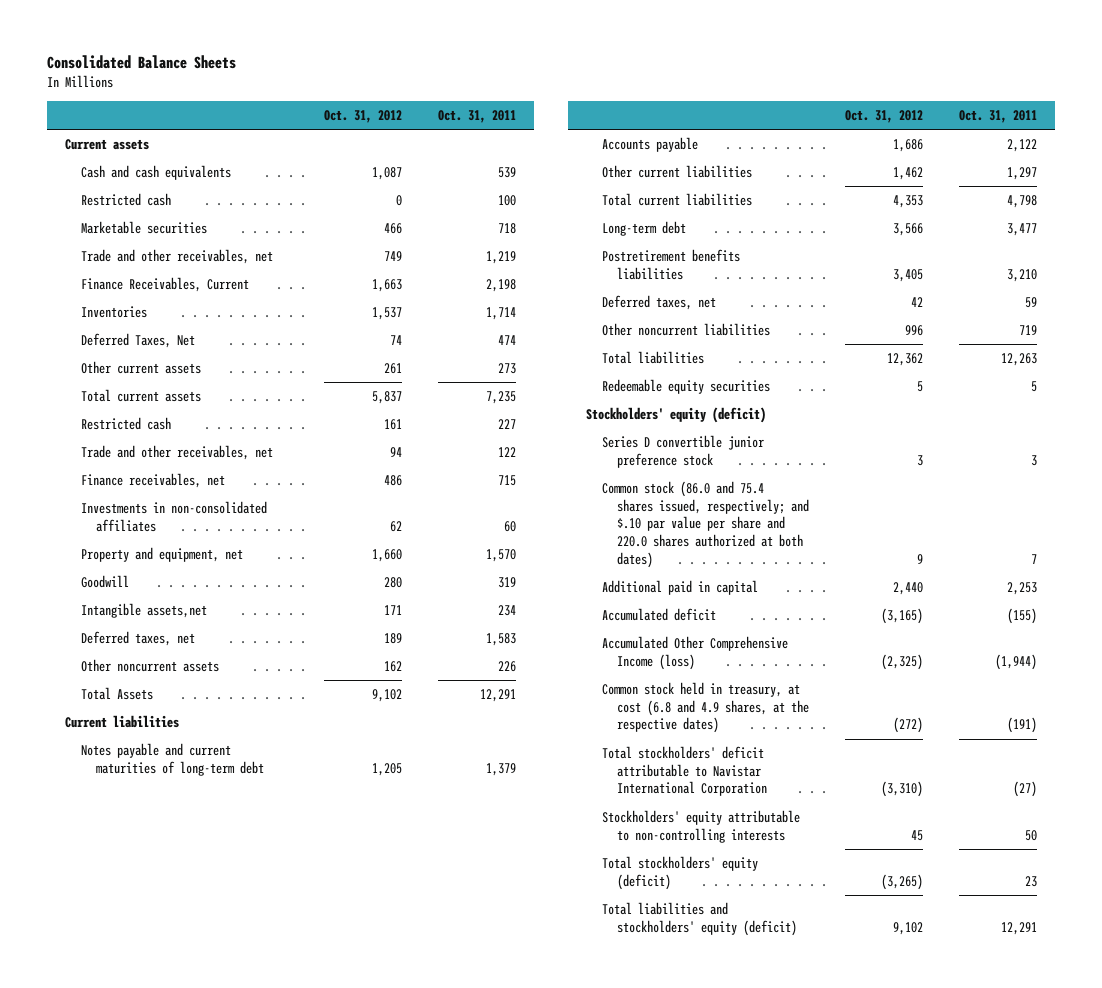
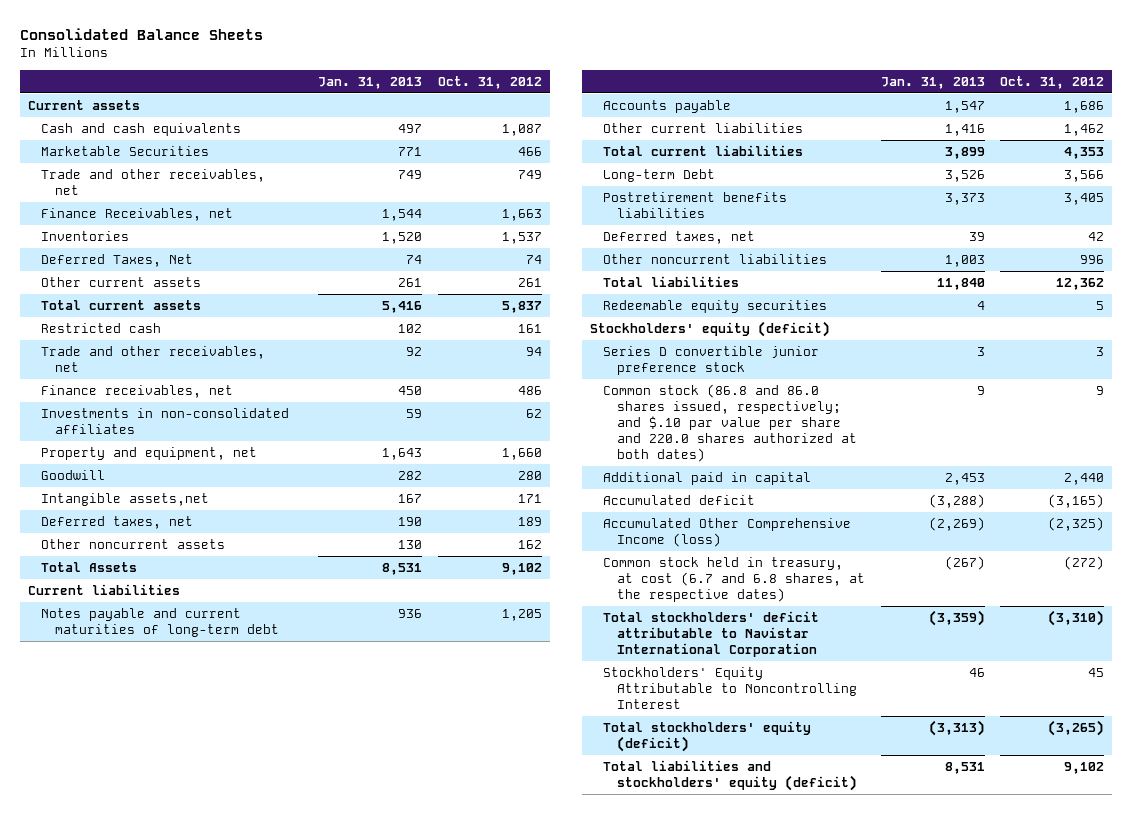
[437,109,516,123] Oct. 31, 2011 -> none
none -> [318,76,423,89] Jan. 31, 2013
[80,192,171,206] Restricted cash -> none
[80,220,207,234] Marketable securities -> [41,145,210,156] Marketable Securities
[80,276,249,292] Finance Receivables, Current -> [41,207,234,221] Finance Receivables, net
[601,220,686,236] Long-term debt -> [603,168,716,182] Long-term Debt
[601,480,810,568] Common stock (86.0 and 75.4 shares issued, respectively; and $.10 par value per share and 220.0 shares authorized at both dates) -> [603,383,857,462] Common stock (86.8 and 86.0 shares issued, respectively; and $.10 par value per share and 220.0 shares authorized at both dates)
[601,681,810,734] Common stock held in treasury, at cost (6.8 and 4.9 shares, at the respective dates) -> [603,556,865,602] Common stock held in treasury, at cost (6.7 and 6.8 shares, at the respective dates)
[601,809,800,843] Stockholders' equity attributable to non-controlling interests -> [603,666,857,709] Stockholders' Equity Attributable to Noncontrolling Interest

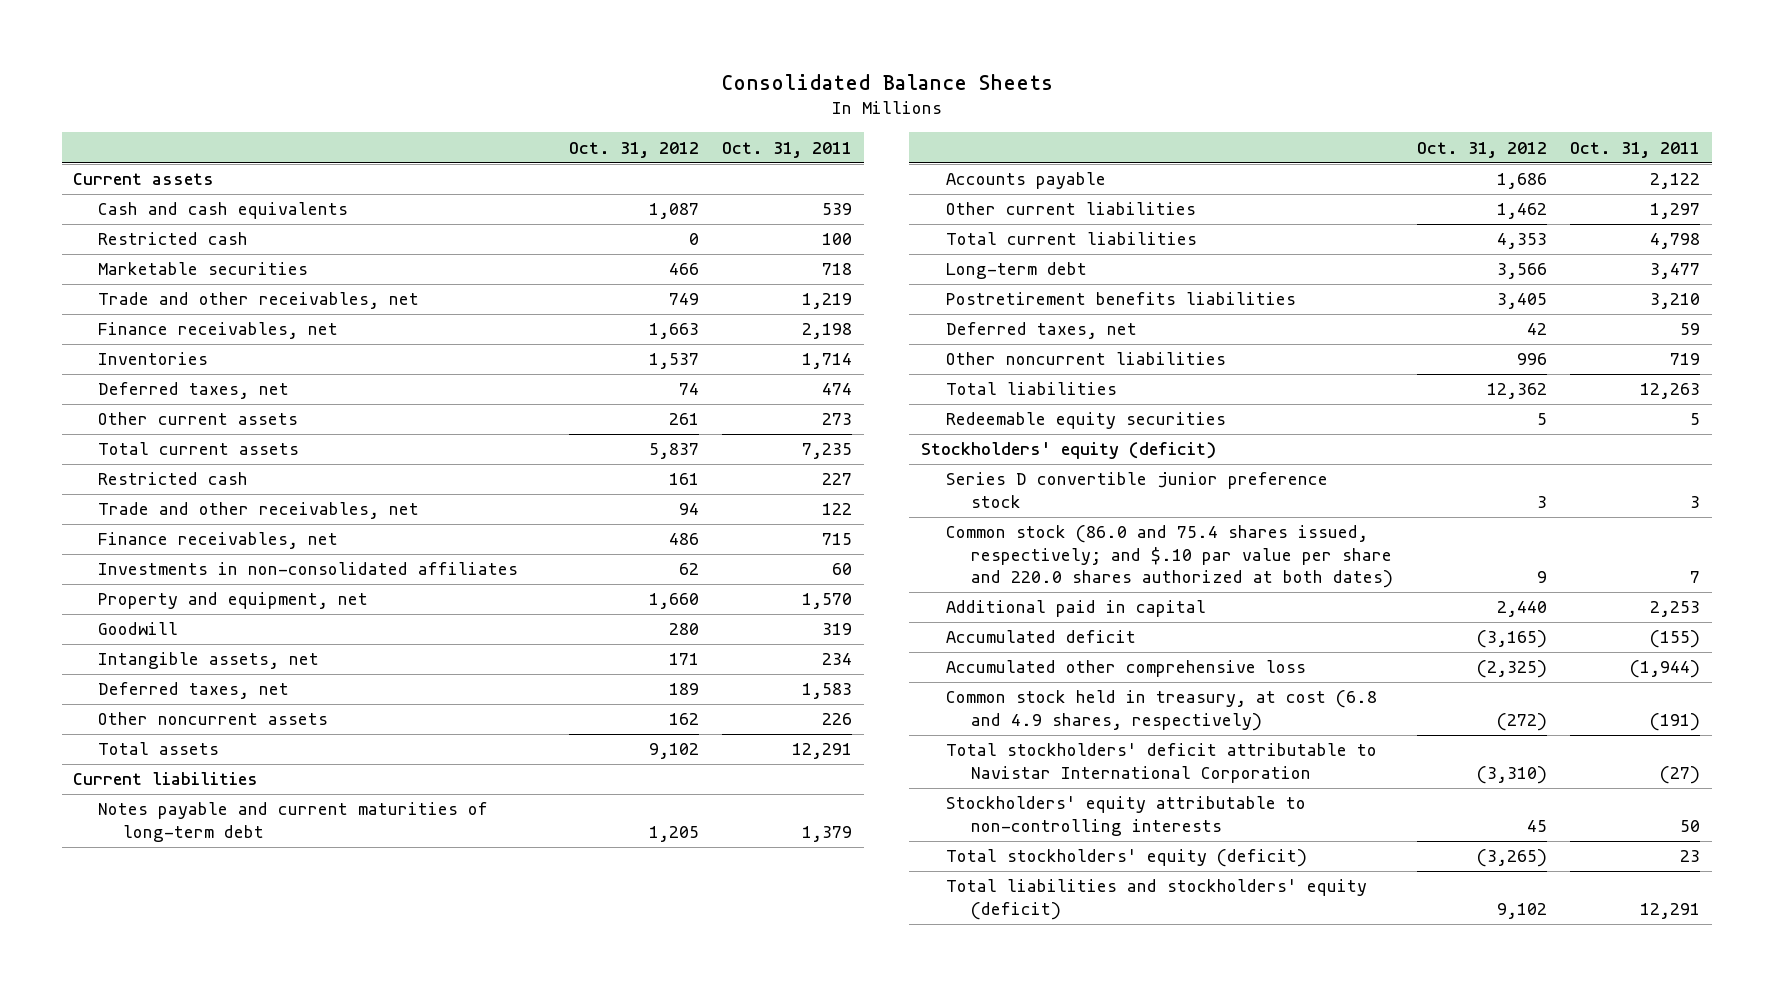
[318,76,423,89] Jan. 31, 2013 -> none
none -> [722,141,853,158] Oct. 31, 2011
none -> [98,232,249,246] Restricted cash
[41,145,210,156] Marketable Securities -> [98,262,309,276] Marketable securities
[41,207,234,221] Finance Receivables, net -> [98,322,339,340] Finance receivables, net
[41,253,194,267] Deferred Taxes, Net -> [98,382,290,400] Deferred taxes, net
[41,492,210,506] Intangible assets,net -> [98,652,320,670] Intangible assets, net
[41,561,138,572] Total Assets -> [98,742,220,756] Total assets
[603,168,716,182] Long-term Debt -> [946,262,1088,280] Long-term debt
[603,383,857,462] Common stock (86.8 and 86.0 shares issued, respectively; and $.10 par value per share and 220.0 shares authorized at both dates) -> [946,525,1394,589] Common stock (86.0 and 75.4 shares issued, respectively; and $.10 par value per share and 220.0 shares authorized at both dates)
[603,517,852,547] Accumulated Other Comprehensive Income (loss) -> [946,660,1307,678] Accumulated other comprehensive loss
[603,556,865,602] Common stock held in treasury, at cost (6.7 and 6.8 shares, at the respective dates) -> [946,690,1378,731] Common stock held in treasury, at cost (6.8 and 4.9 shares, respectively)
[603,666,857,709] Stockholders' Equity Attributable to Noncontrolling Interest -> [946,796,1307,836] Stockholders' equity attributable to non-controlling interests

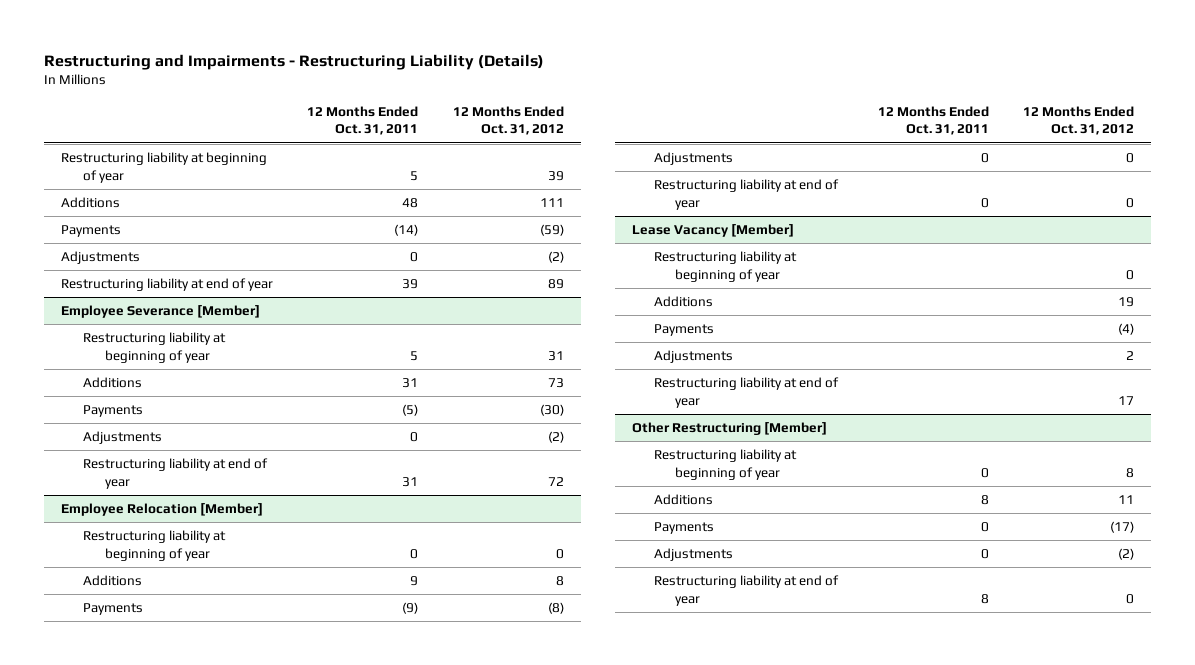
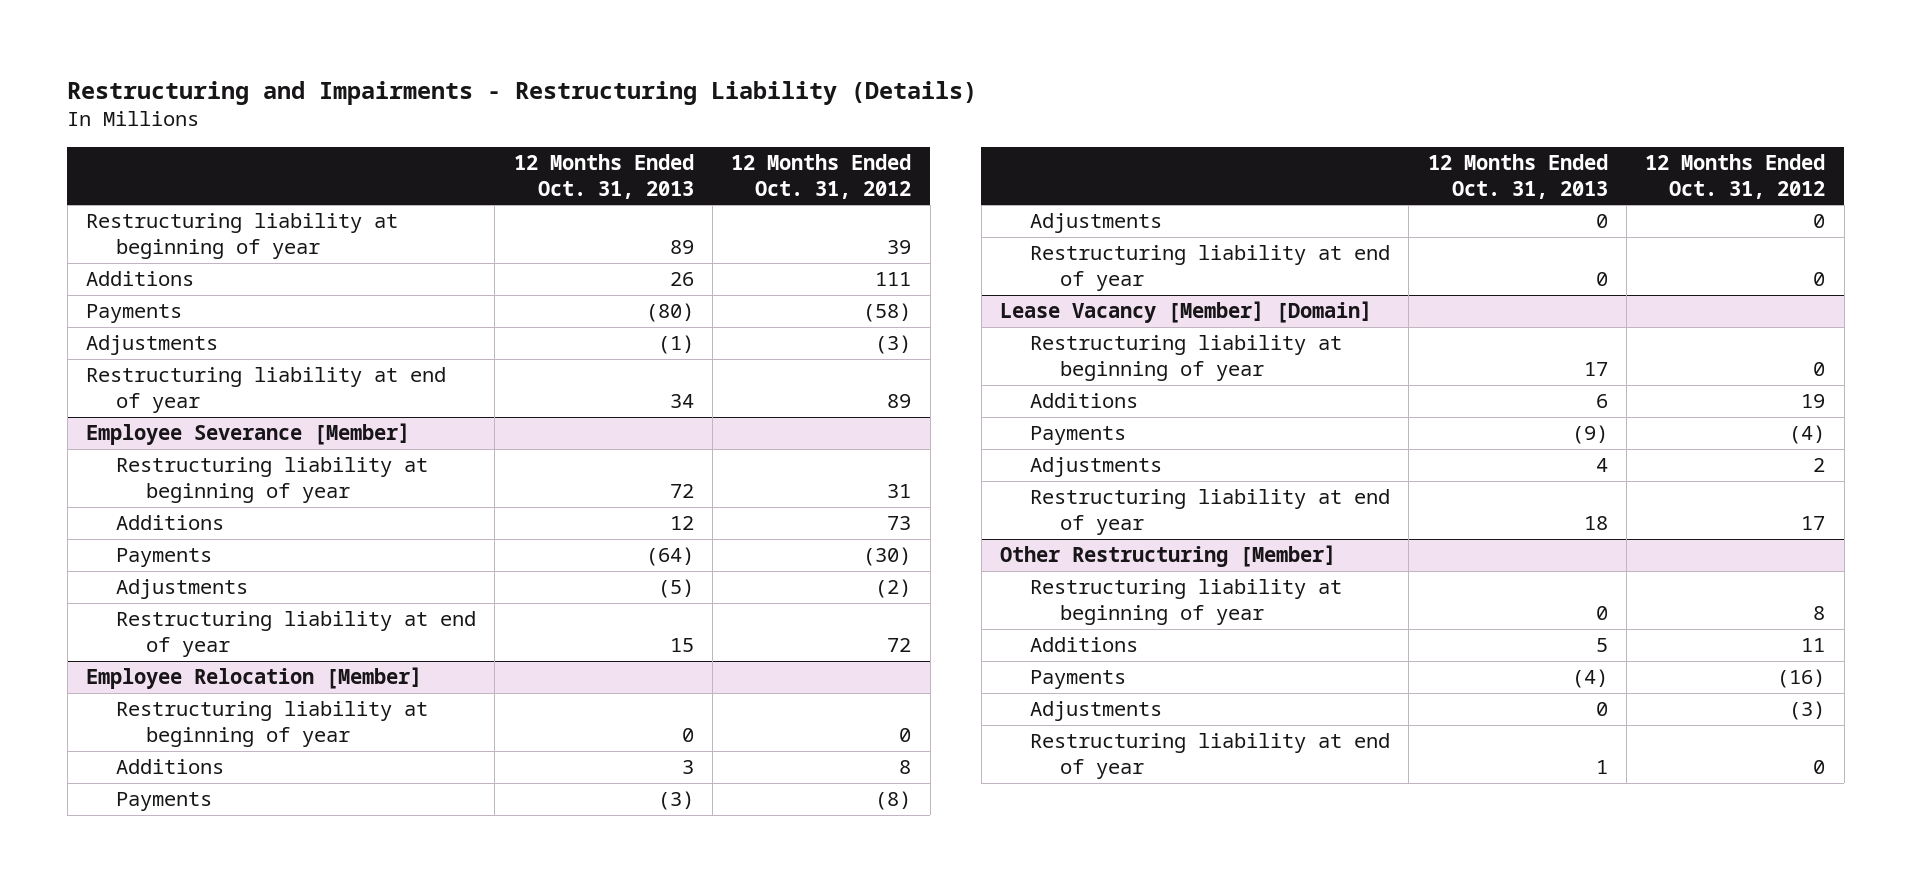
[307,105,419,136] 12 Months Ended Oct. 31, 2011 -> none
none -> [513,154,694,199] 12 Months Ended Oct. 31, 2013
[539,224,564,237] (59) -> [863,303,912,323] (58)
[547,251,564,264] (2) -> [875,335,912,355] (3)
[631,224,794,238] Lease Vacancy [Member] -> [1000,301,1373,324] Lease Vacancy [Member] [Domain]
[1110,521,1135,534] (17) -> [1777,669,1826,689] (16)
[1118,548,1135,561] (2) -> [1789,701,1826,721] (3)

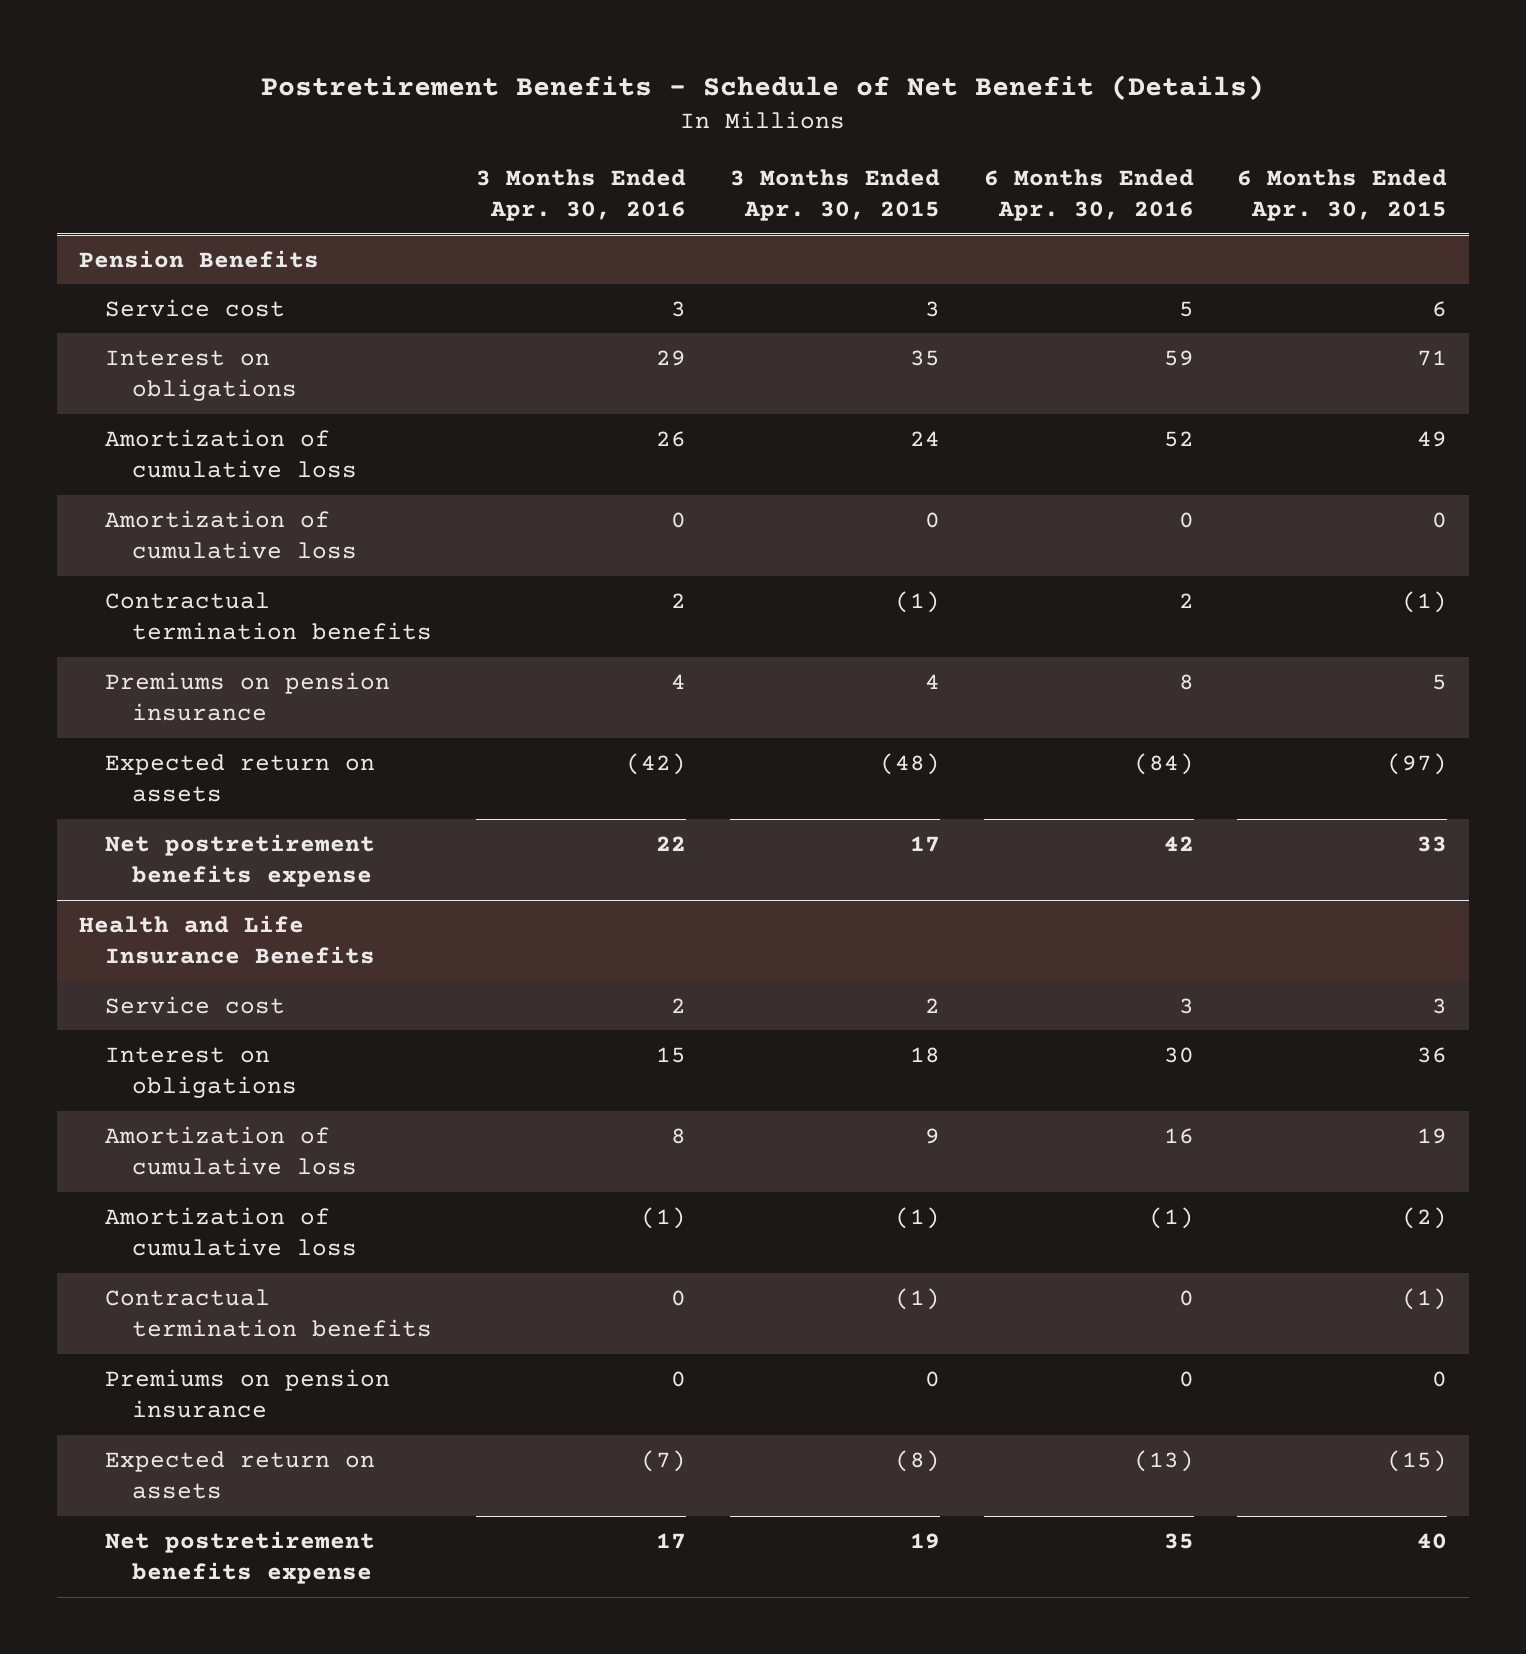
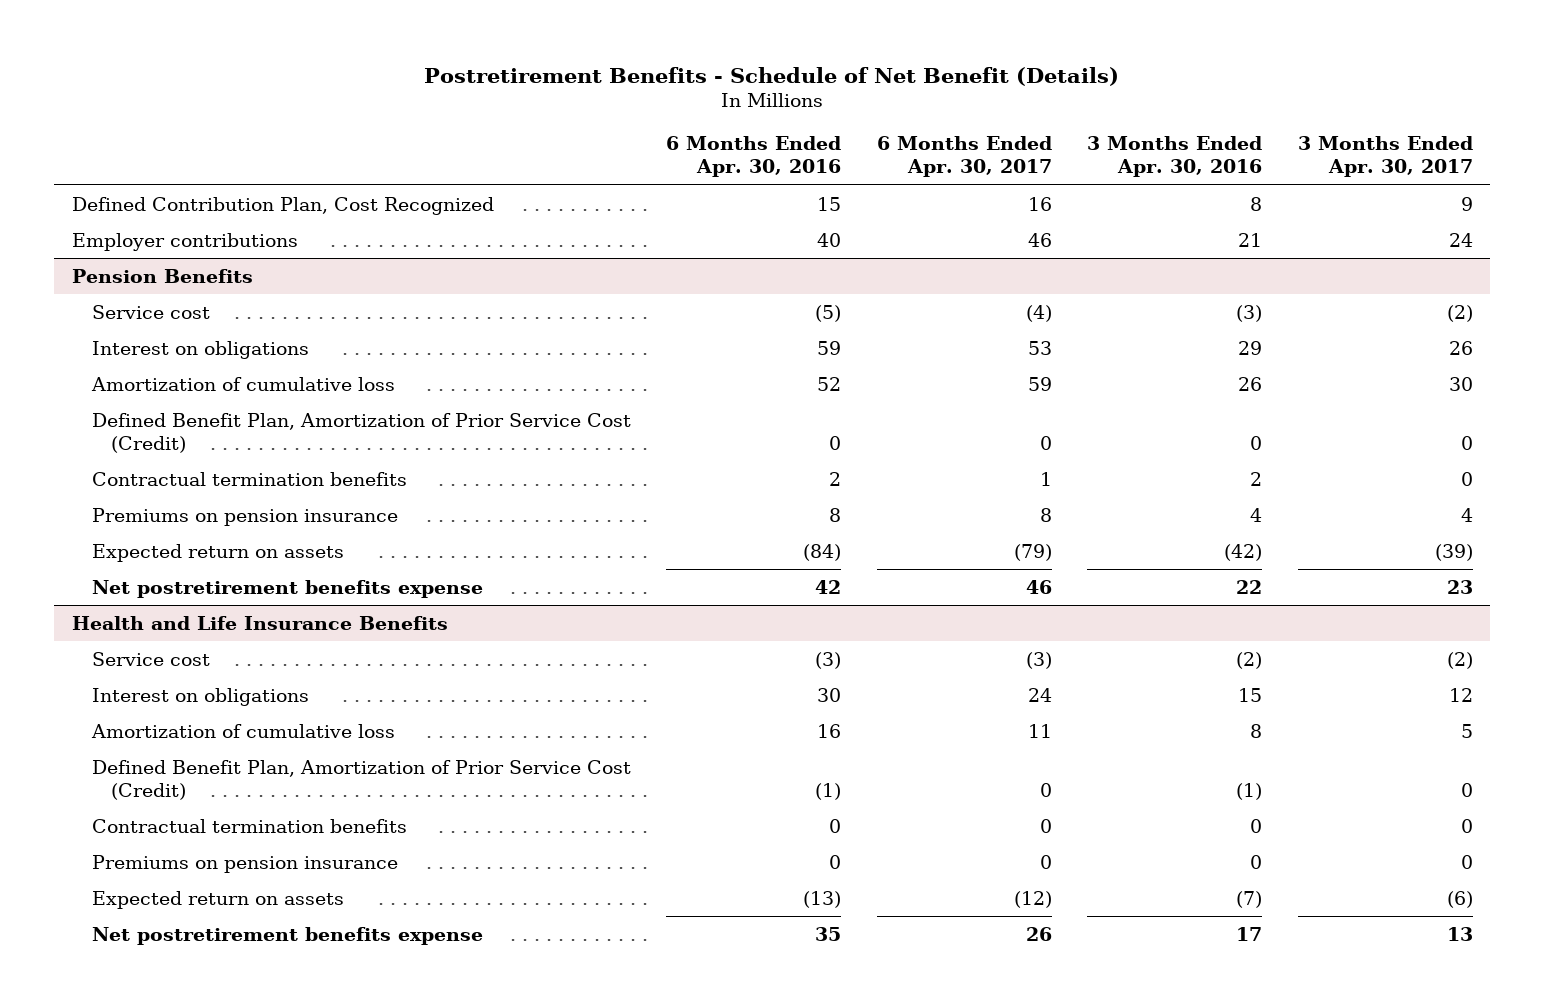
[729,168,940,222] 3 Months Ended Apr. 30, 2015 -> none
[1237,168,1448,222] 6 Months Ended Apr. 30, 2015 -> none
none -> [876,136,1052,178] 6 Months Ended Apr. 30, 2017
none -> [1297,136,1473,178] 3 Months Ended Apr. 30, 2017
none -> [72,196,495,215] Defined Contribution Plan, Cost Recognized
none -> [72,232,299,251] Employer contributions
[670,300,686,317] 3 -> [1236,304,1263,322] (3)
[1178,300,1194,317] 5 -> [815,304,842,322] (5)
[105,509,358,560] Amortization of cumulative loss -> [91,412,631,453] Defined Benefit Plan, Amortization of Prior Service Cost (Credit)
[670,997,686,1013] 2 -> [1236,651,1263,669] (2)
[1178,997,1194,1014] 3 -> [815,651,842,669] (3)
[105,1206,358,1257] Amortization of cumulative loss -> [91,759,631,800] Defined Benefit Plan, Amortization of Prior Service Cost (Credit)

